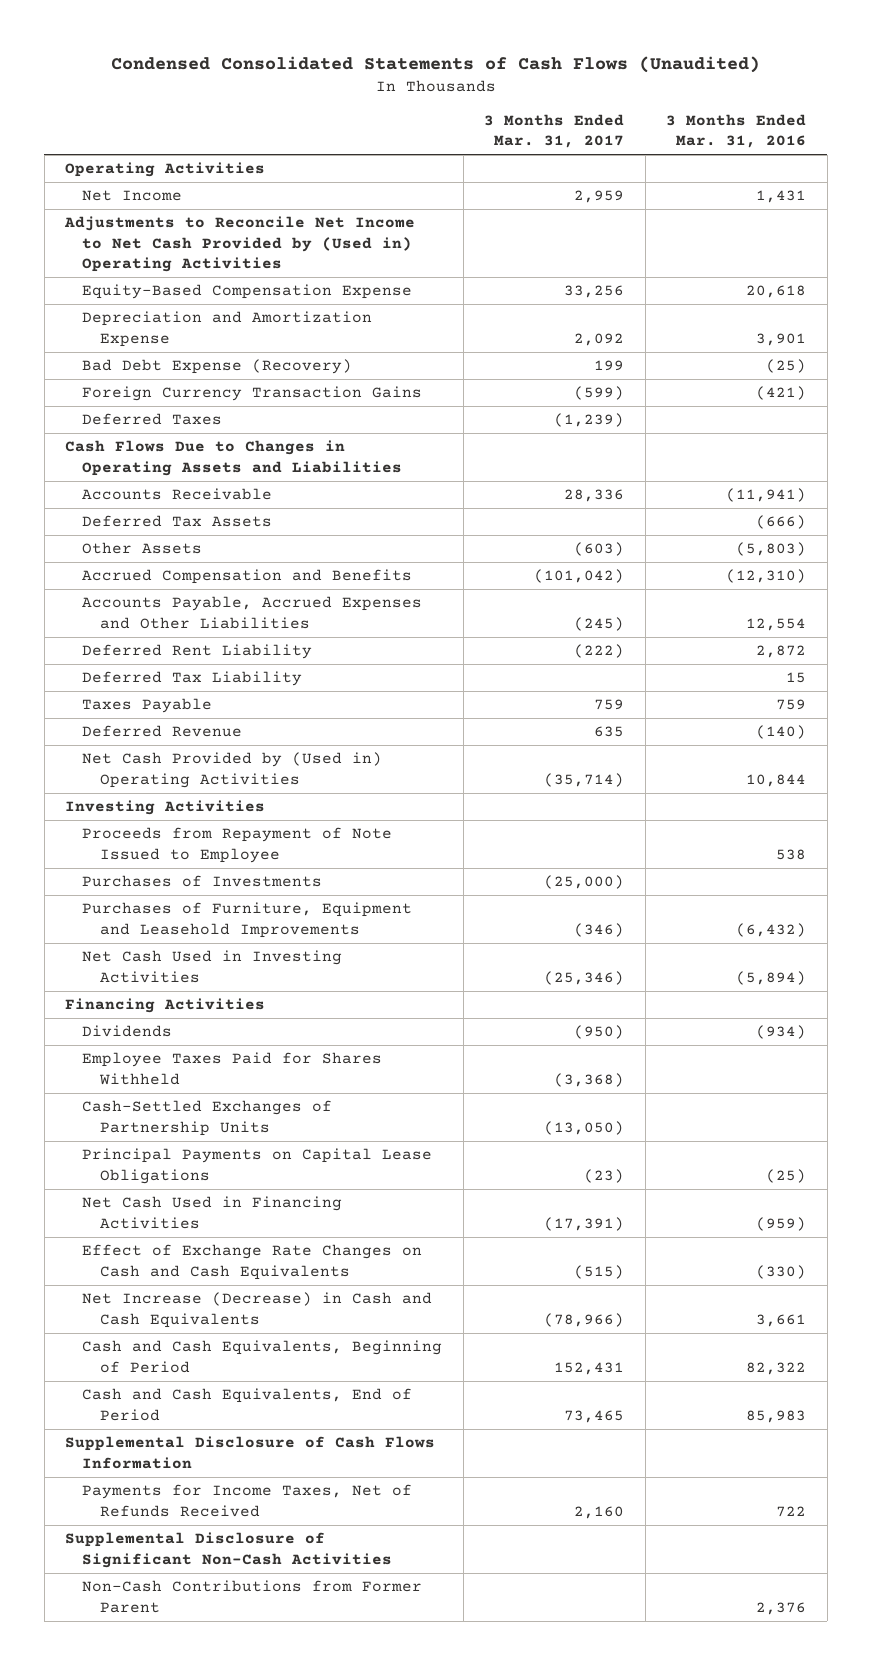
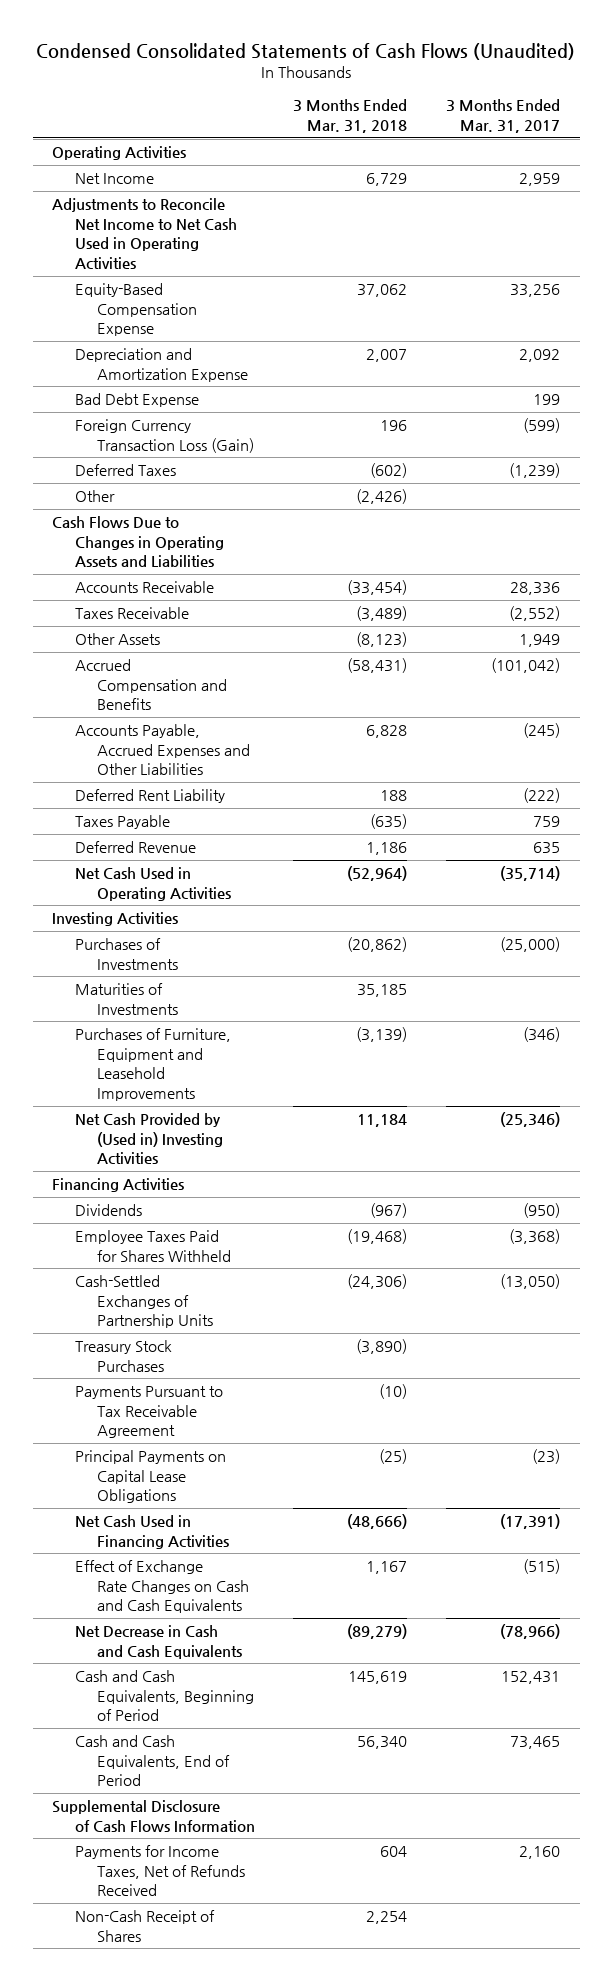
[666,113,807,149] 3 Months Ended Mar. 31, 2016 -> none
none -> [293,99,408,134] 3 Months Ended Mar. 31, 2018
[64,216,416,272] Adjustments to Reconcile Net Income to Net Cash Provided by (Used in) Operating Activities -> [52,198,237,270] Adjustments to Reconcile Net Income to Net Cash Used in Operating Activities
[82,359,353,375] Bad Debt Expense (Recovery) -> [74,393,199,408] Bad Debt Expense
[82,386,423,402] Foreign Currency Transaction Gains -> [74,419,254,453] Foreign Currency Transaction Loss (Gain)
none -> [74,490,115,503] Other
[82,515,273,528] Deferred Tax Assets -> none
none -> [74,607,189,620] Taxes Receivable
[574,542,625,557] (603) -> [519,634,561,648] 1,949
[82,671,303,687] Deferred Tax Liability -> none
[82,752,383,788] Net Cash Provided by (Used in) Operating Activities -> [74,867,231,901] Net Cash Used in Operating Activities
[82,827,393,863] Proceeds from Repayment of Note Issued to Employee -> none
none -> [74,983,178,1015] Maturities of Investments
[82,950,343,983] Net Cash Used in Investing Activities -> [74,1113,223,1165] Net Cash Provided by (Used in) Investing Activities
none -> [74,1340,172,1372] Treasury Stock Purchases
none -> [74,1386,223,1439] Payments Pursuant to Tax Receivable Agreement
[82,1292,433,1328] Net Increase (Decrease) in Cash and Cash Equivalents -> [74,1625,242,1659] Net Decrease in Cash and Cash Equivalents
[65,1532,393,1568] Supplemental Disclosure of Significant Non-Cash Activities -> none
[82,1580,423,1613] Non-Cash Contributions from Former Parent -> none
none -> [74,1910,215,1942] Non-Cash Receipt of Shares

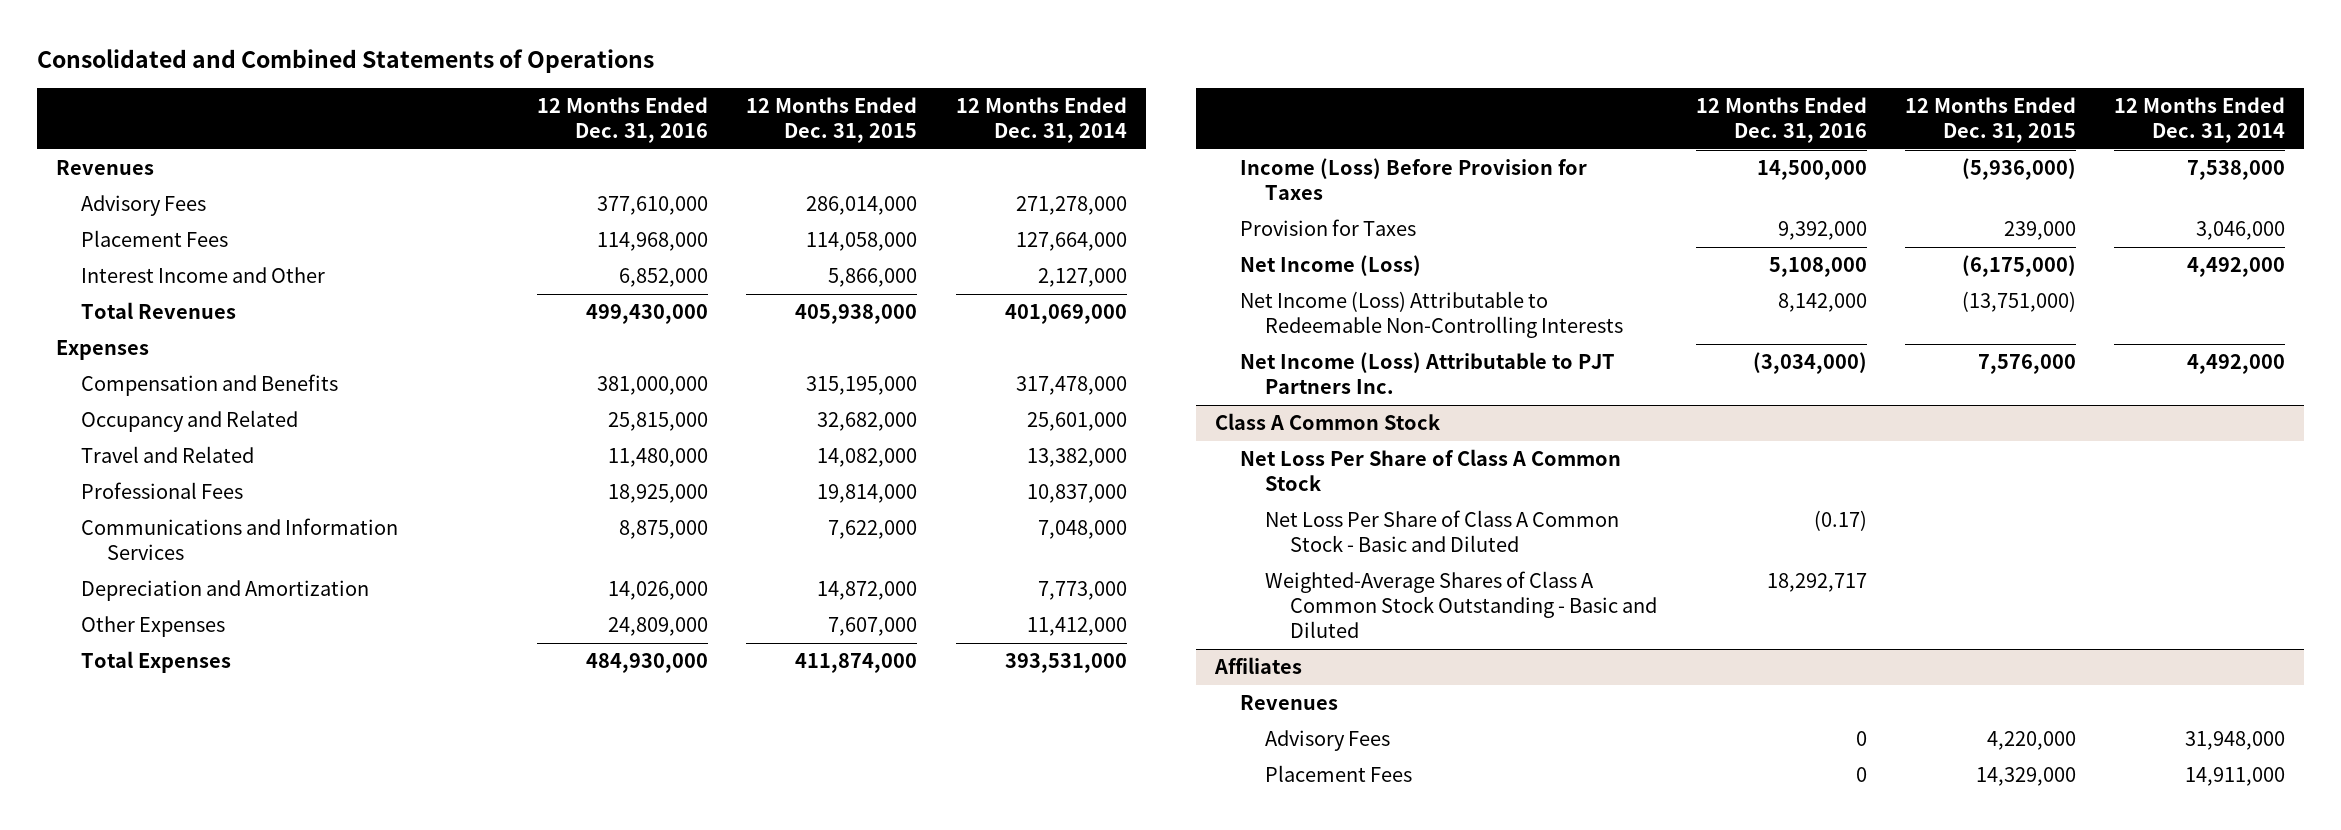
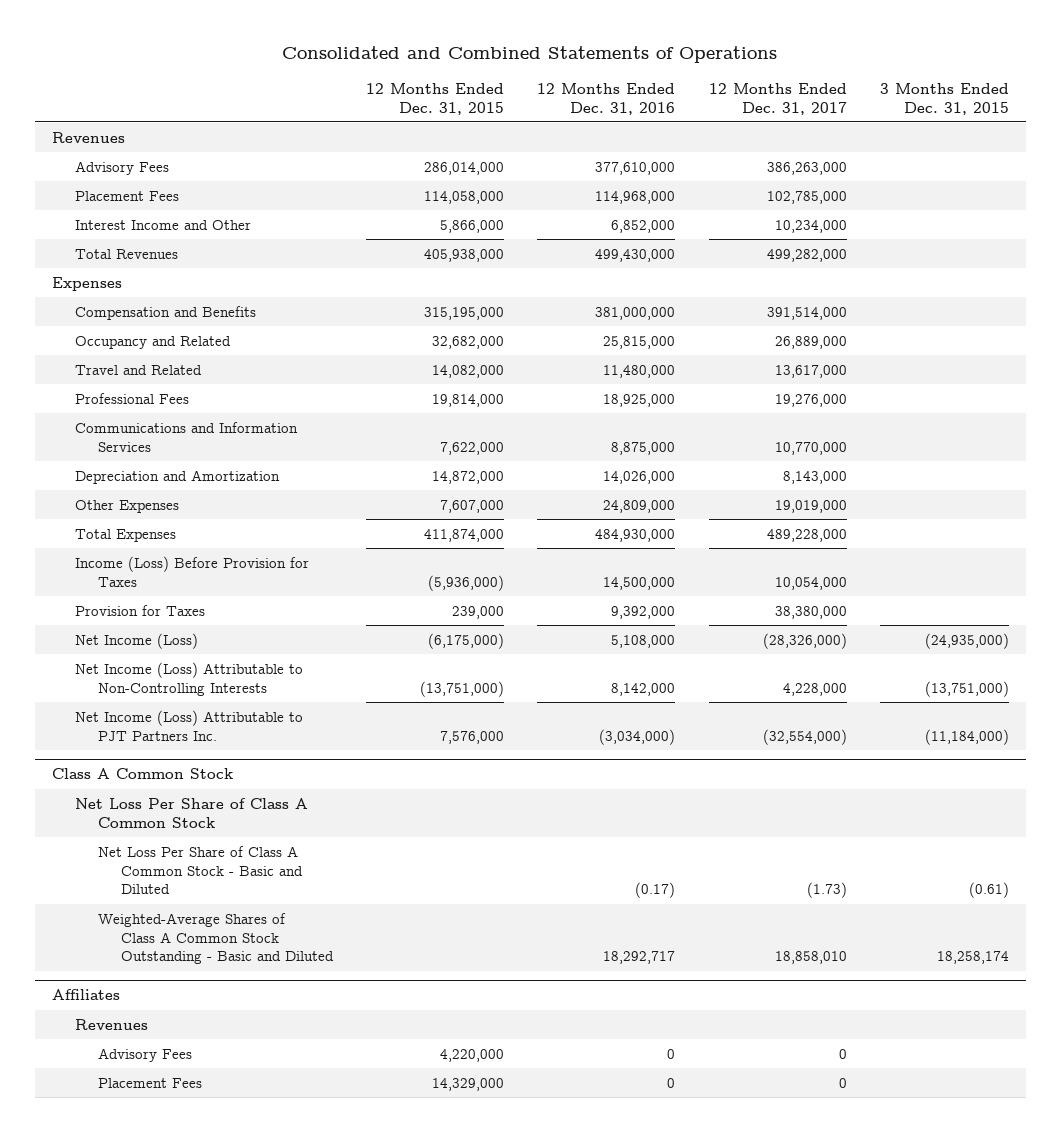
[955,97,1127,143] 12 Months Ended Dec. 31, 2014 -> none
none -> [708,82,847,115] 12 Months Ended Dec. 31, 2017
none -> [879,82,1009,115] 3 Months Ended Dec. 31, 2015
[1239,291,1624,339] Net Income (Loss) Attributable to Redeemable Non-Controlling Interests -> [74,661,303,696] Net Income (Loss) Attributable to Non-Controlling Interests

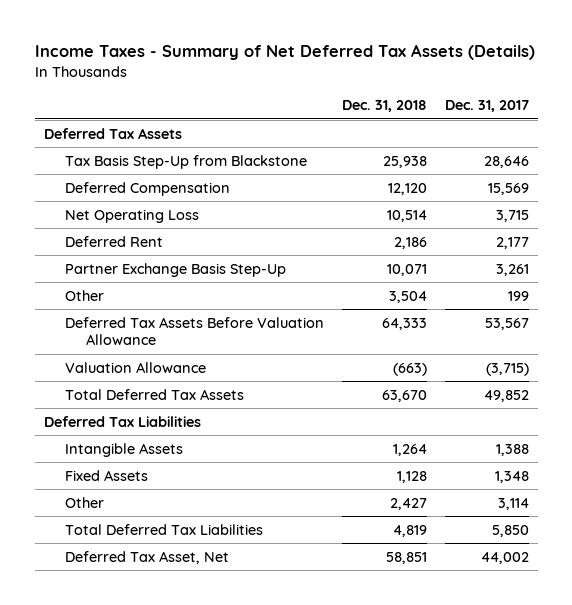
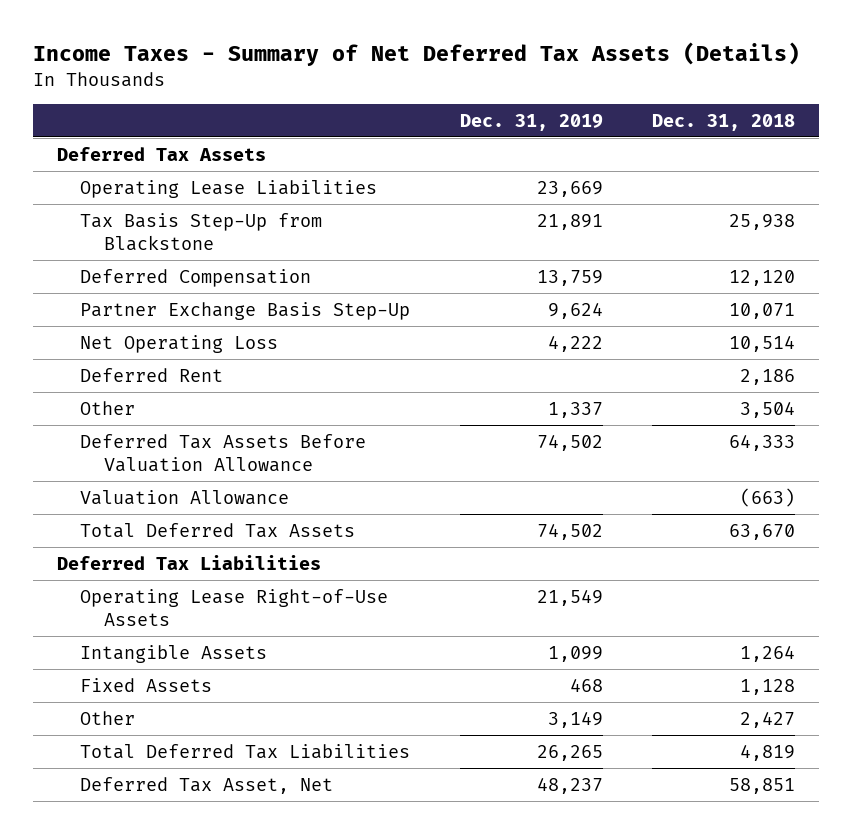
[444,100,529,113] Dec. 31, 2017 -> none
none -> [459,113,603,131] Dec. 31, 2019
none -> [80,179,378,198] Operating Lease Liabilities
[64,262,286,277] Partner Exchange Basis Step-Up -> [80,301,411,320] Partner Exchange Basis Step-Up
none -> [80,588,389,626] Operating Lease Right-of-Use Assets

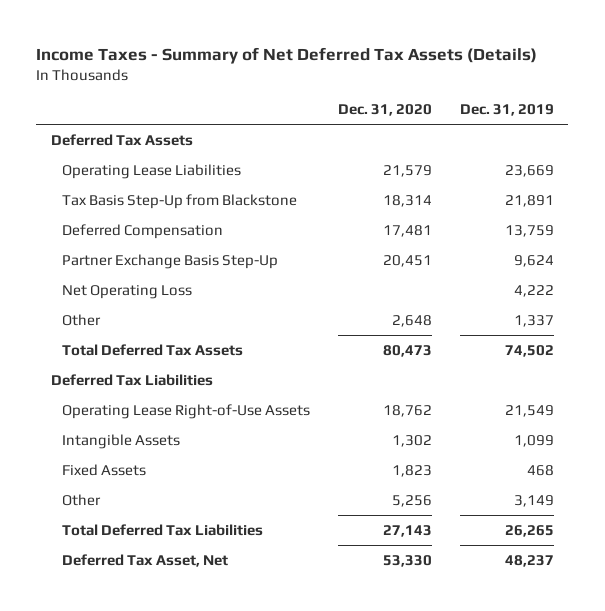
[651,113,795,131] Dec. 31, 2018 -> none
none -> [337,104,432,117] Dec. 31, 2020
[80,367,224,382] Deferred Rent -> none
[80,433,367,472] Deferred Tax Assets Before Valuation Allowance -> none
[80,489,290,505] Valuation Allowance -> none

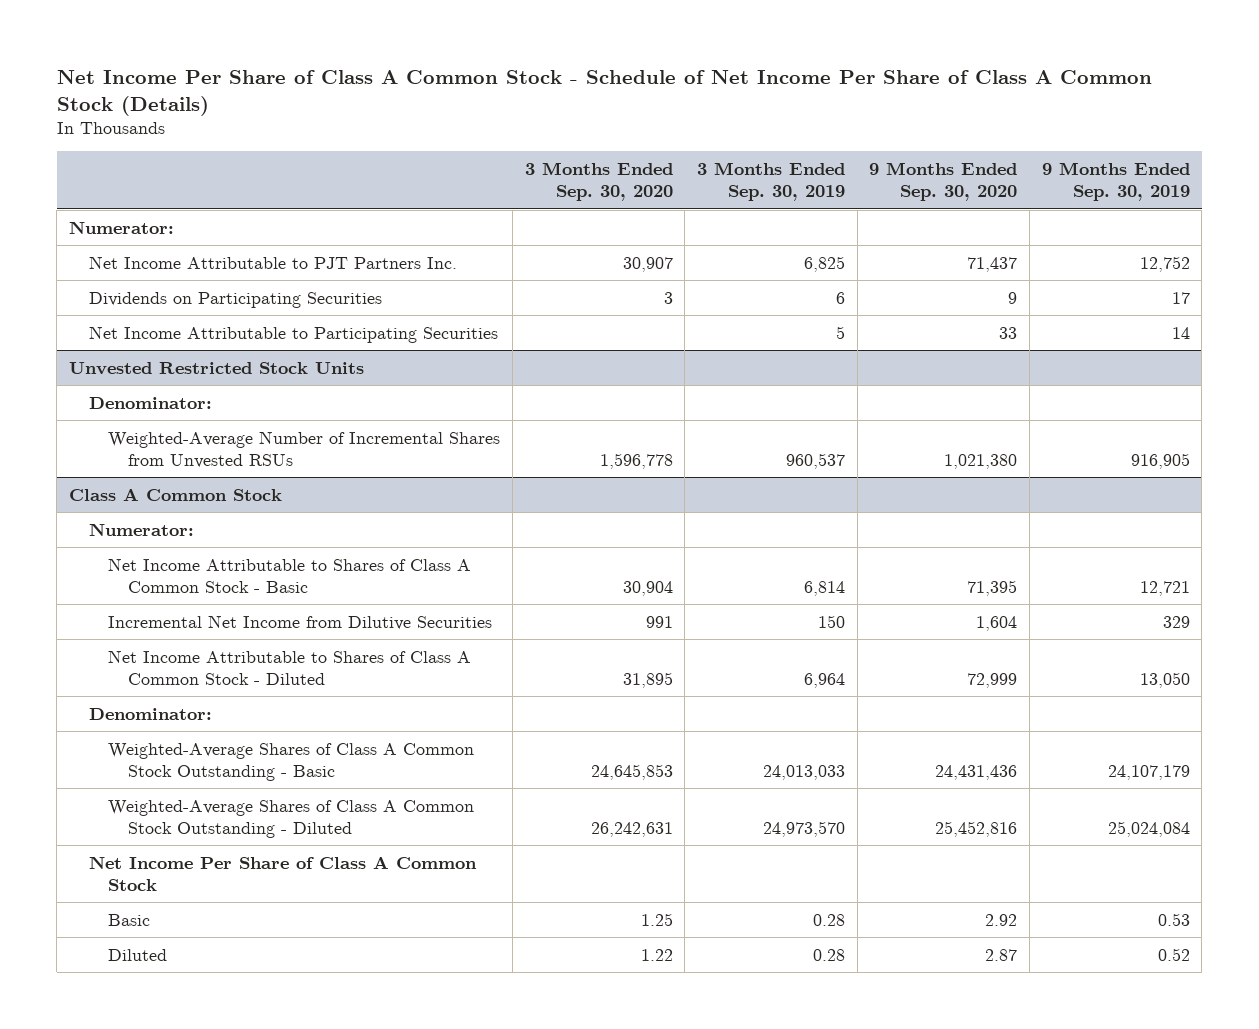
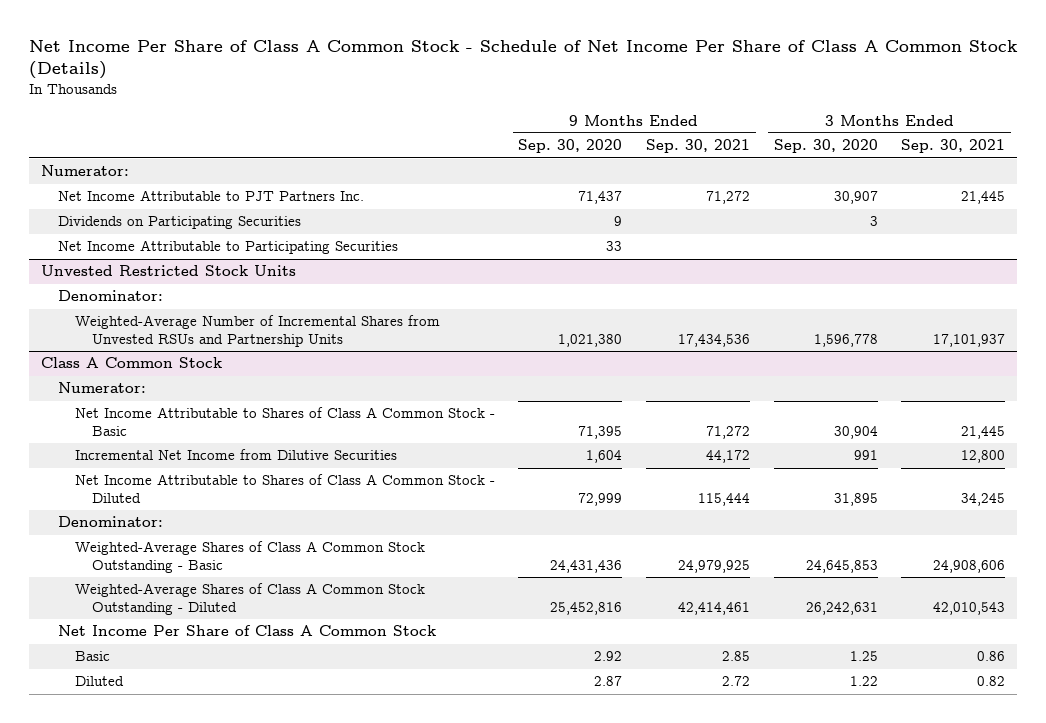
[696,161,845,201] 3 Months Ended Sep. 30, 2019 -> none
[1041,161,1190,201] 9 Months Ended Sep. 30, 2019 -> none
none -> [646,139,751,154] Sep. 30, 2021
none -> [901,139,1006,154] Sep. 30, 2021
[108,430,501,468] Weighted-Average Number of Incremental Shares from Unvested RSUs -> [74,315,440,347] Weighted-Average Number of Incremental Shares from Unvested RSUs and Partnership Units

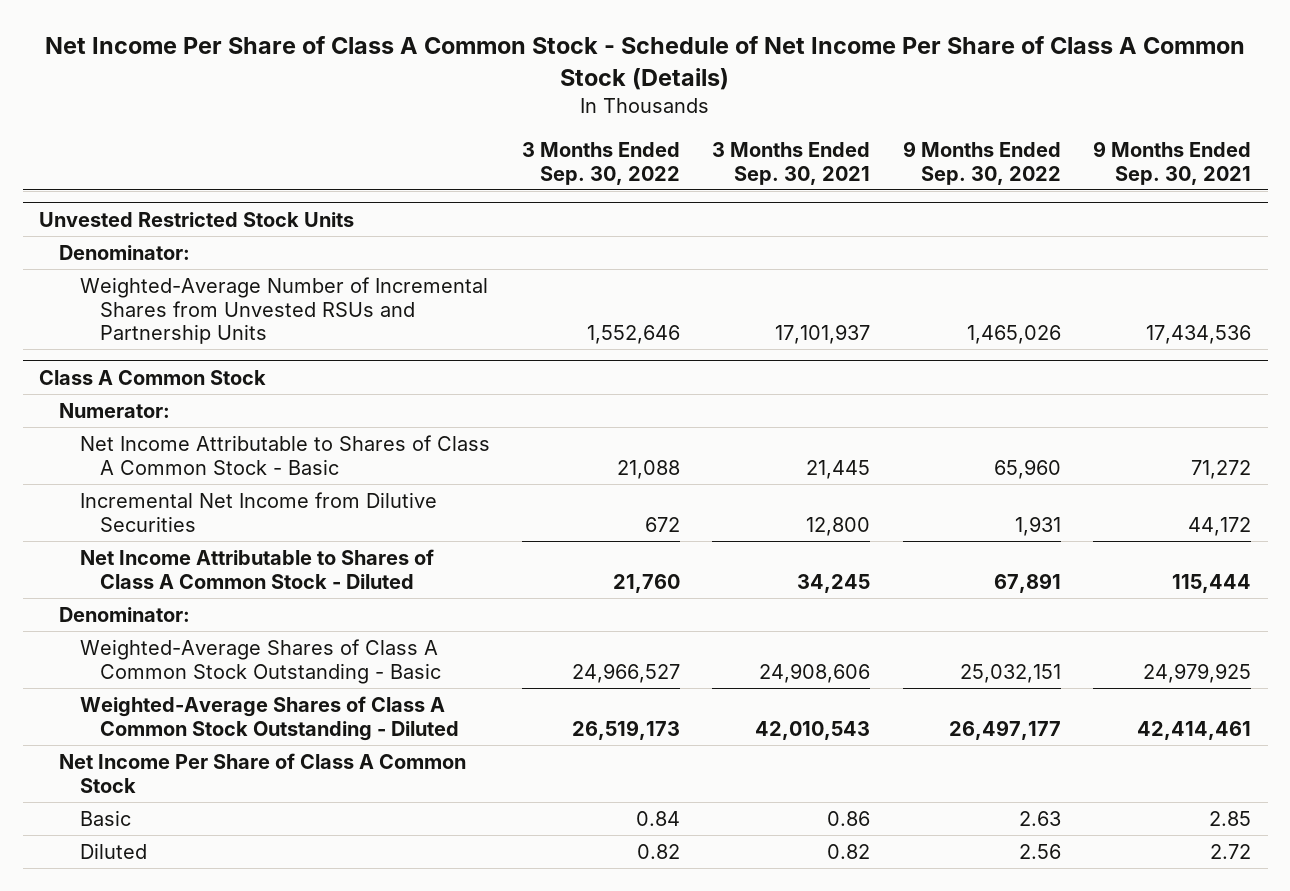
[518,139,623,154] Sep. 30, 2020 -> none
[773,139,878,154] Sep. 30, 2020 -> none
none -> [522,141,681,185] 3 Months Ended Sep. 30, 2022
none -> [902,140,1061,185] 9 Months Ended Sep. 30, 2022
[40,165,129,177] Numerator: -> none
[57,190,364,202] Net Income Attributable to PJT Partners Inc. -> none
[57,216,301,230] Dividends on Participating Securities -> none
[57,240,398,255] Net Income Attributable to Participating Securities -> none

